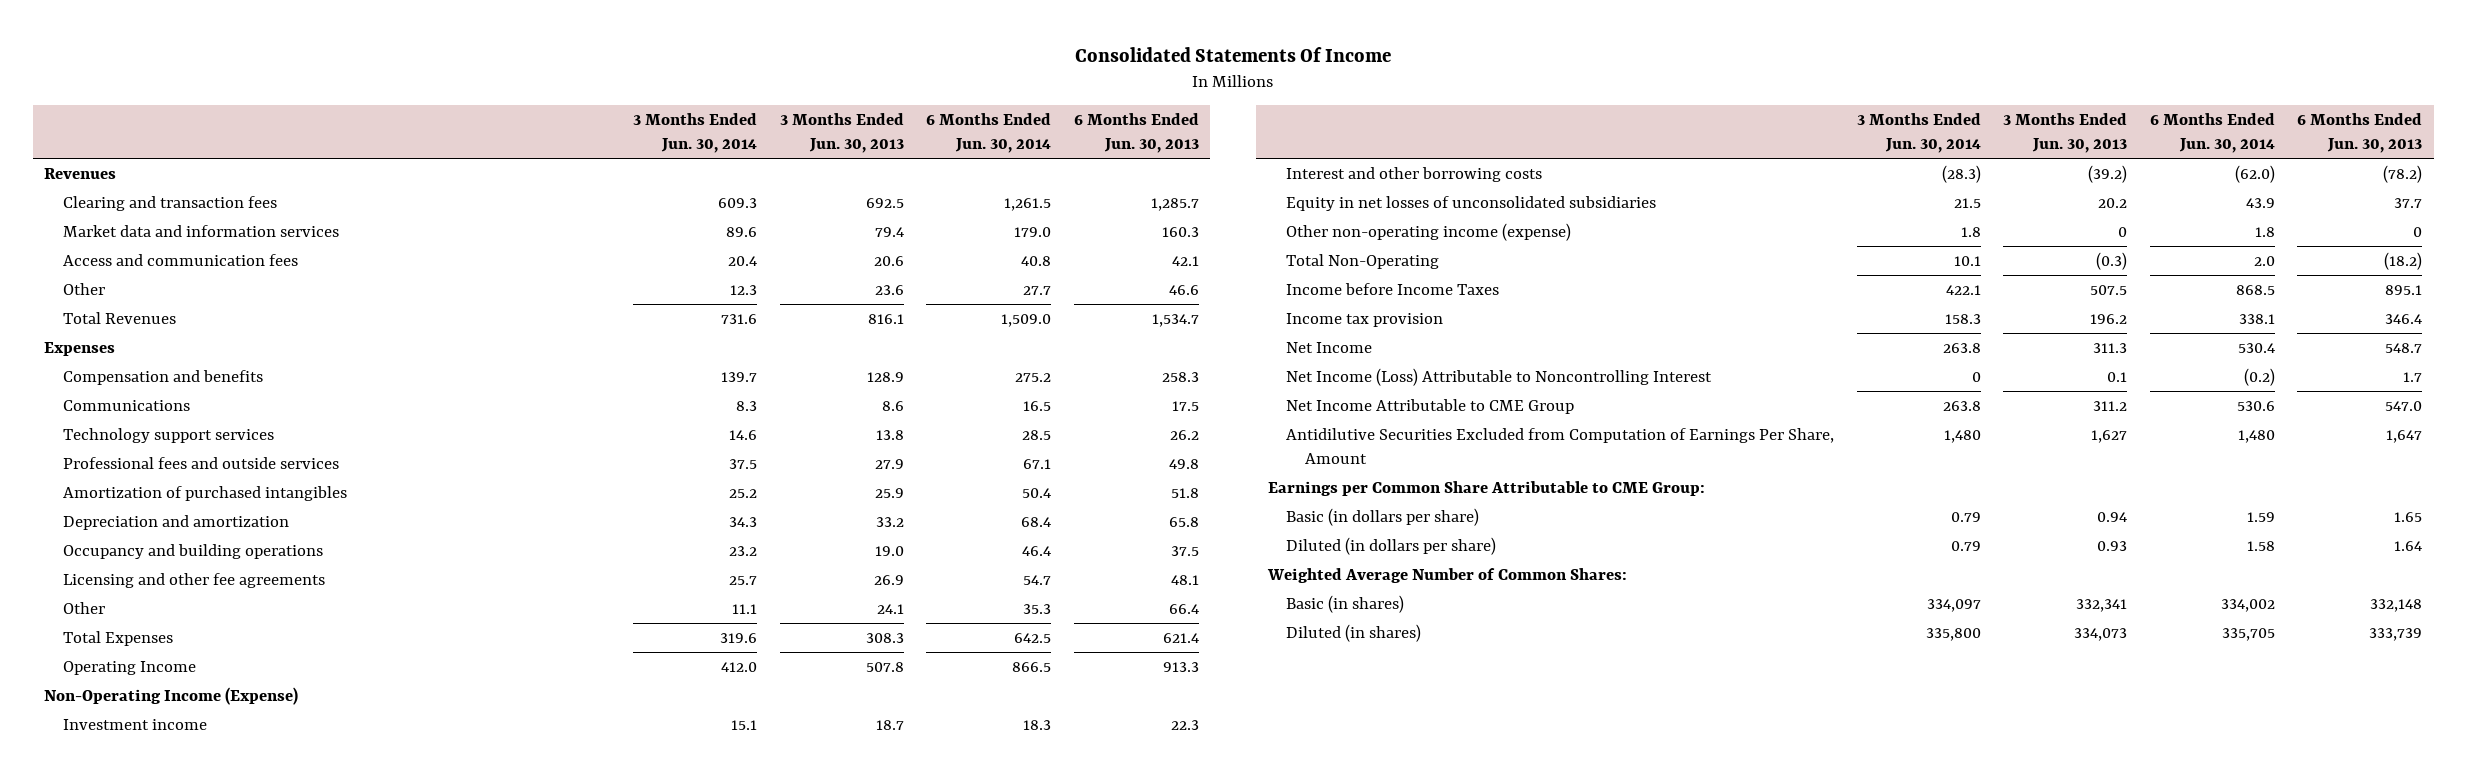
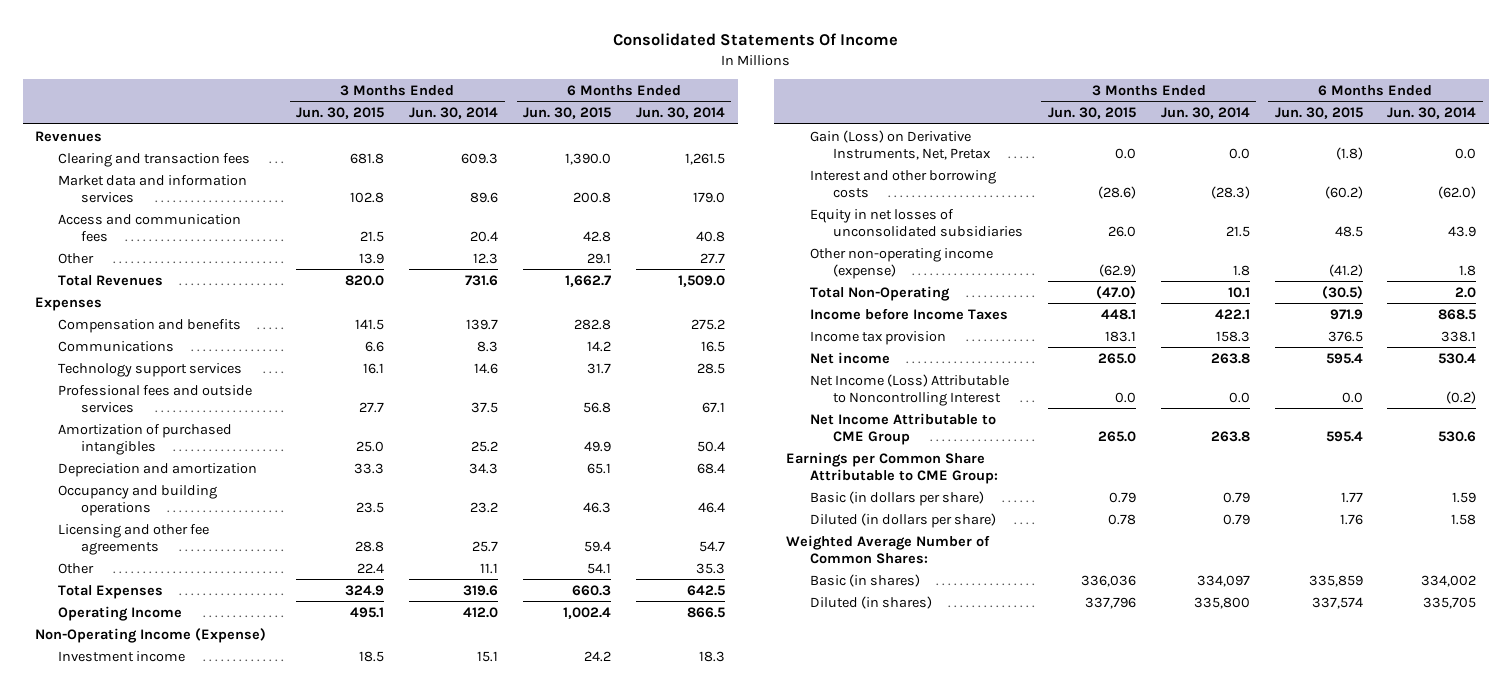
[779,113,904,154] 3 Months Ended Jun. 30, 2013 -> none
[1073,113,1199,154] 6 Months Ended Jun. 30, 2013 -> none
none -> [296,107,385,120] Jun. 30, 2015
none -> [523,107,612,120] Jun. 30, 2015
none -> [809,129,991,160] Gain (Loss) on Derivative Instruments, Net, Pretax
[1286,342,1373,354] Net Income -> [809,351,890,364] Net income
[1971,372,1981,383] 0 -> [1228,391,1250,403] 0.0
[1286,428,1835,464] Antidilutive Securities Excluded from Computation of Earnings Per Share, Amount -> none

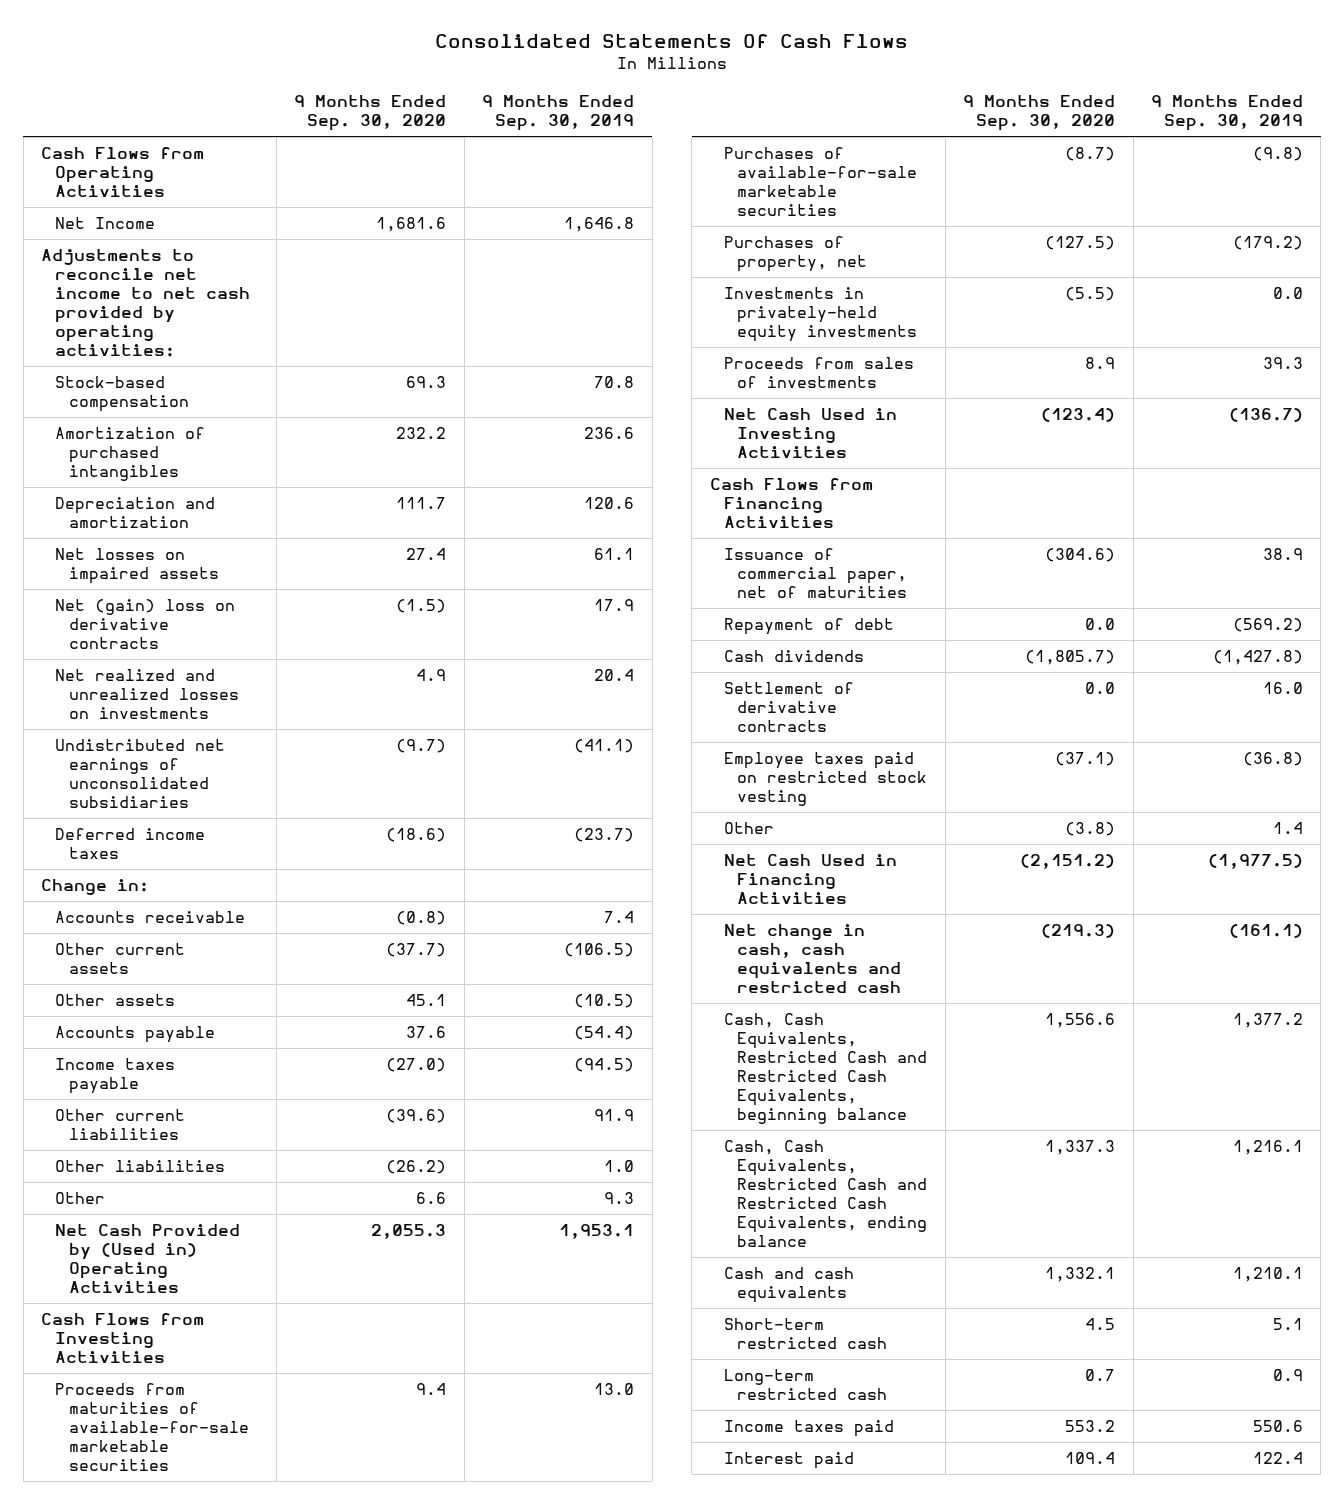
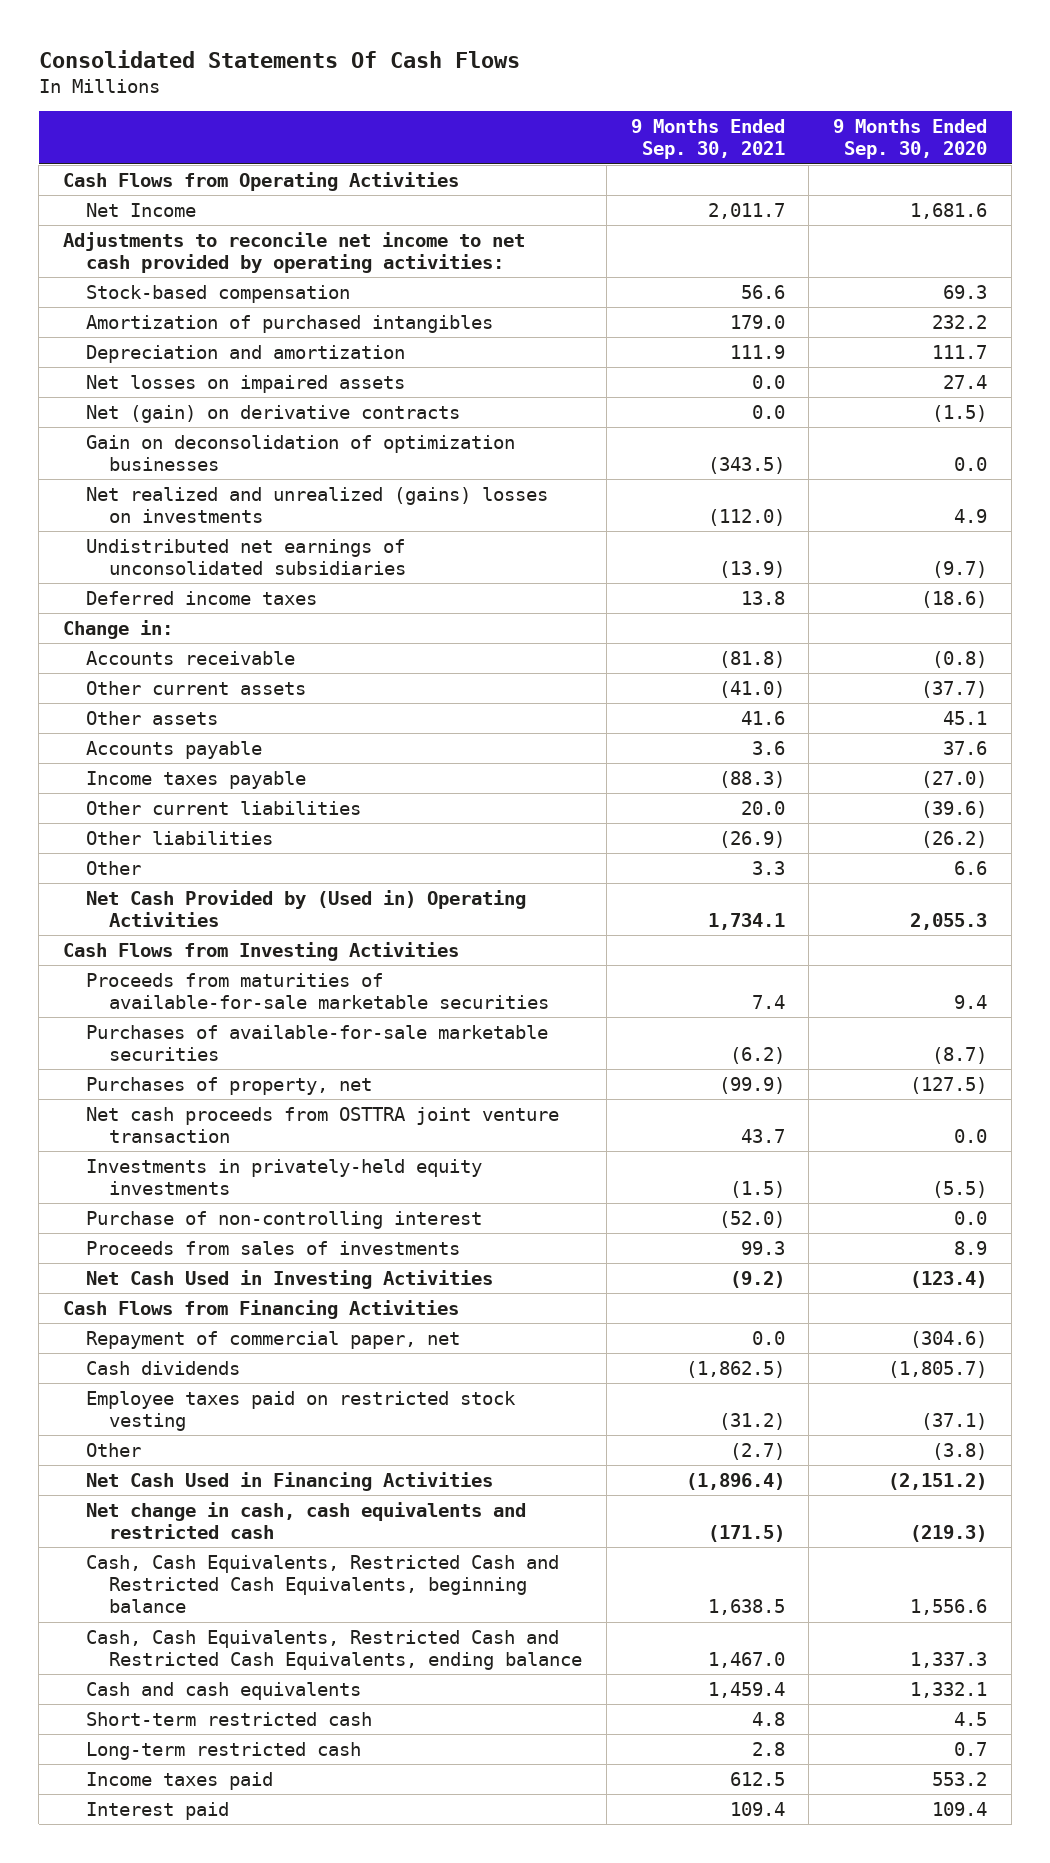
[482,95,635,132] 9 Months Ended Sep. 30, 2019 -> none
none -> [630,119,785,160] 9 Months Ended Sep. 30, 2021
[54,598,235,649] Net (gain) loss on derivative contracts -> [85,404,460,423] Net (gain) on derivative contracts
none -> [85,434,515,472] Gain on deconsolidation of optimization businesses
[54,668,239,719] Net realized and unrealized losses on investments -> [85,486,548,524] Net realized and unrealized (gains) losses on investments
none -> [85,1106,559,1144] Net cash proceeds from OSTTRA joint venture transaction
none -> [85,1210,482,1229] Purchase of non-controlling interest
[723,617,894,635] Repayment of debt -> none
[723,547,908,598] Issuance of commercial paper, net of maturities -> [85,1330,460,1349] Repayment of commercial paper, net
[723,681,854,732] Settlement of derivative contracts -> none

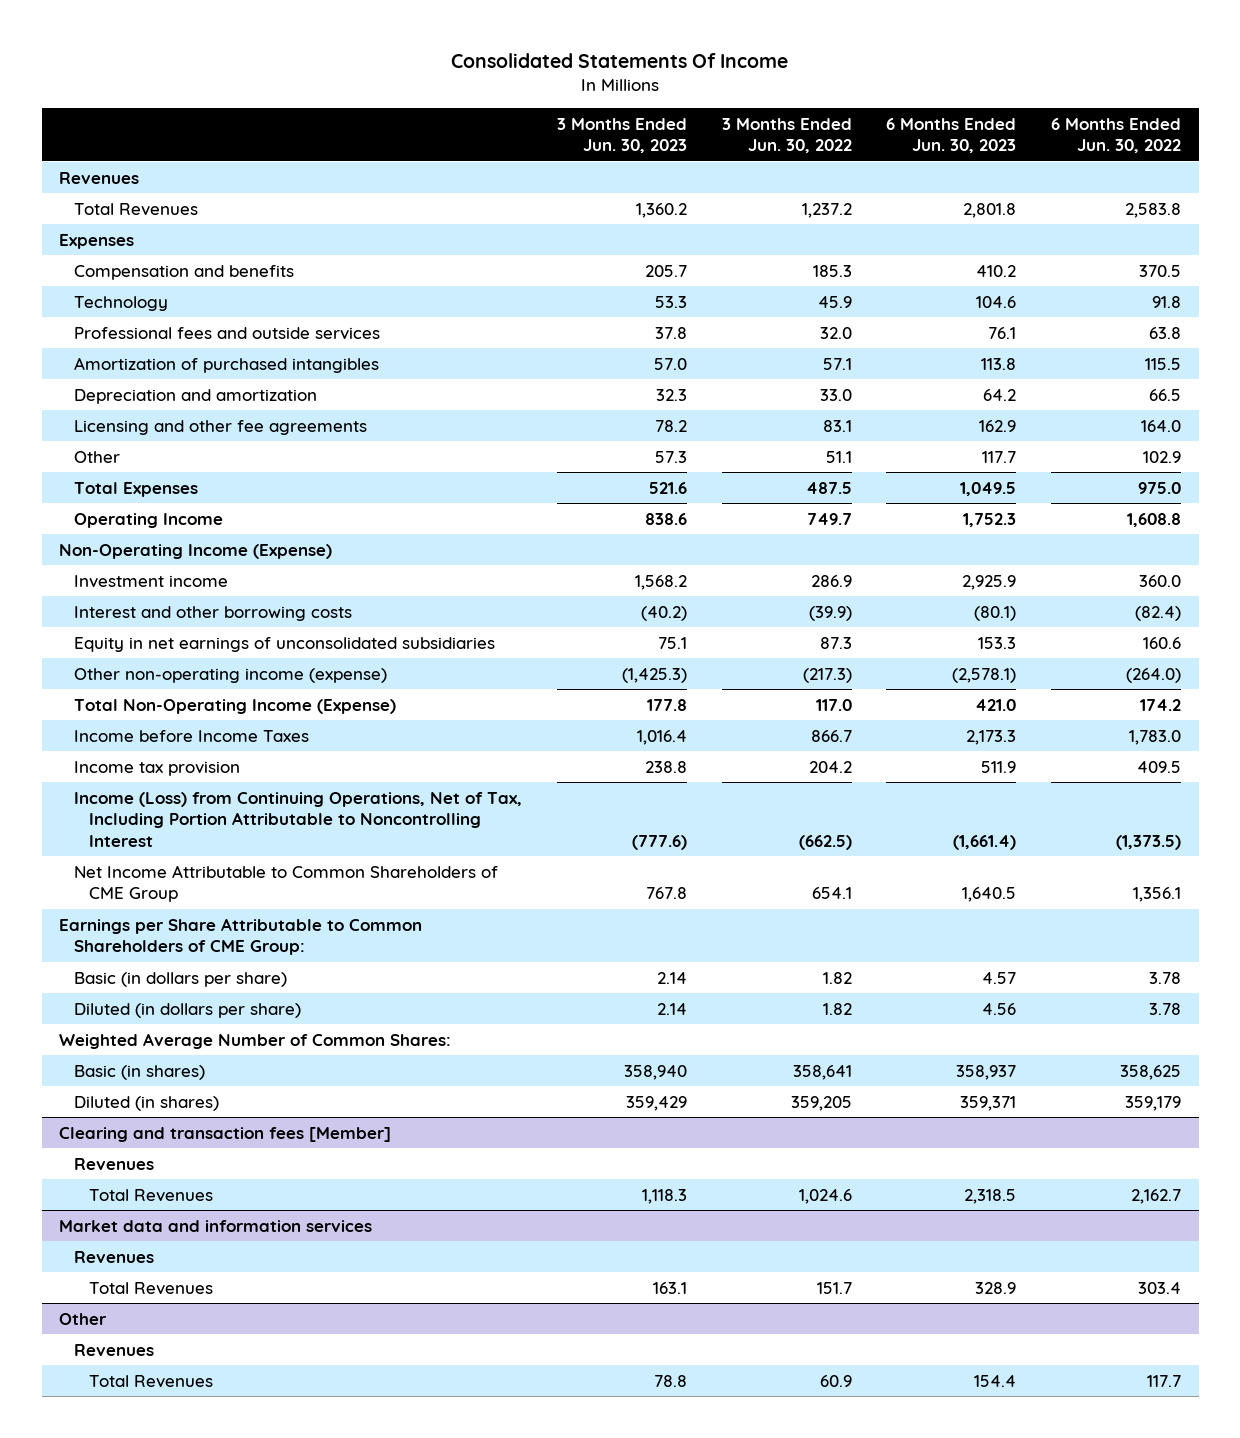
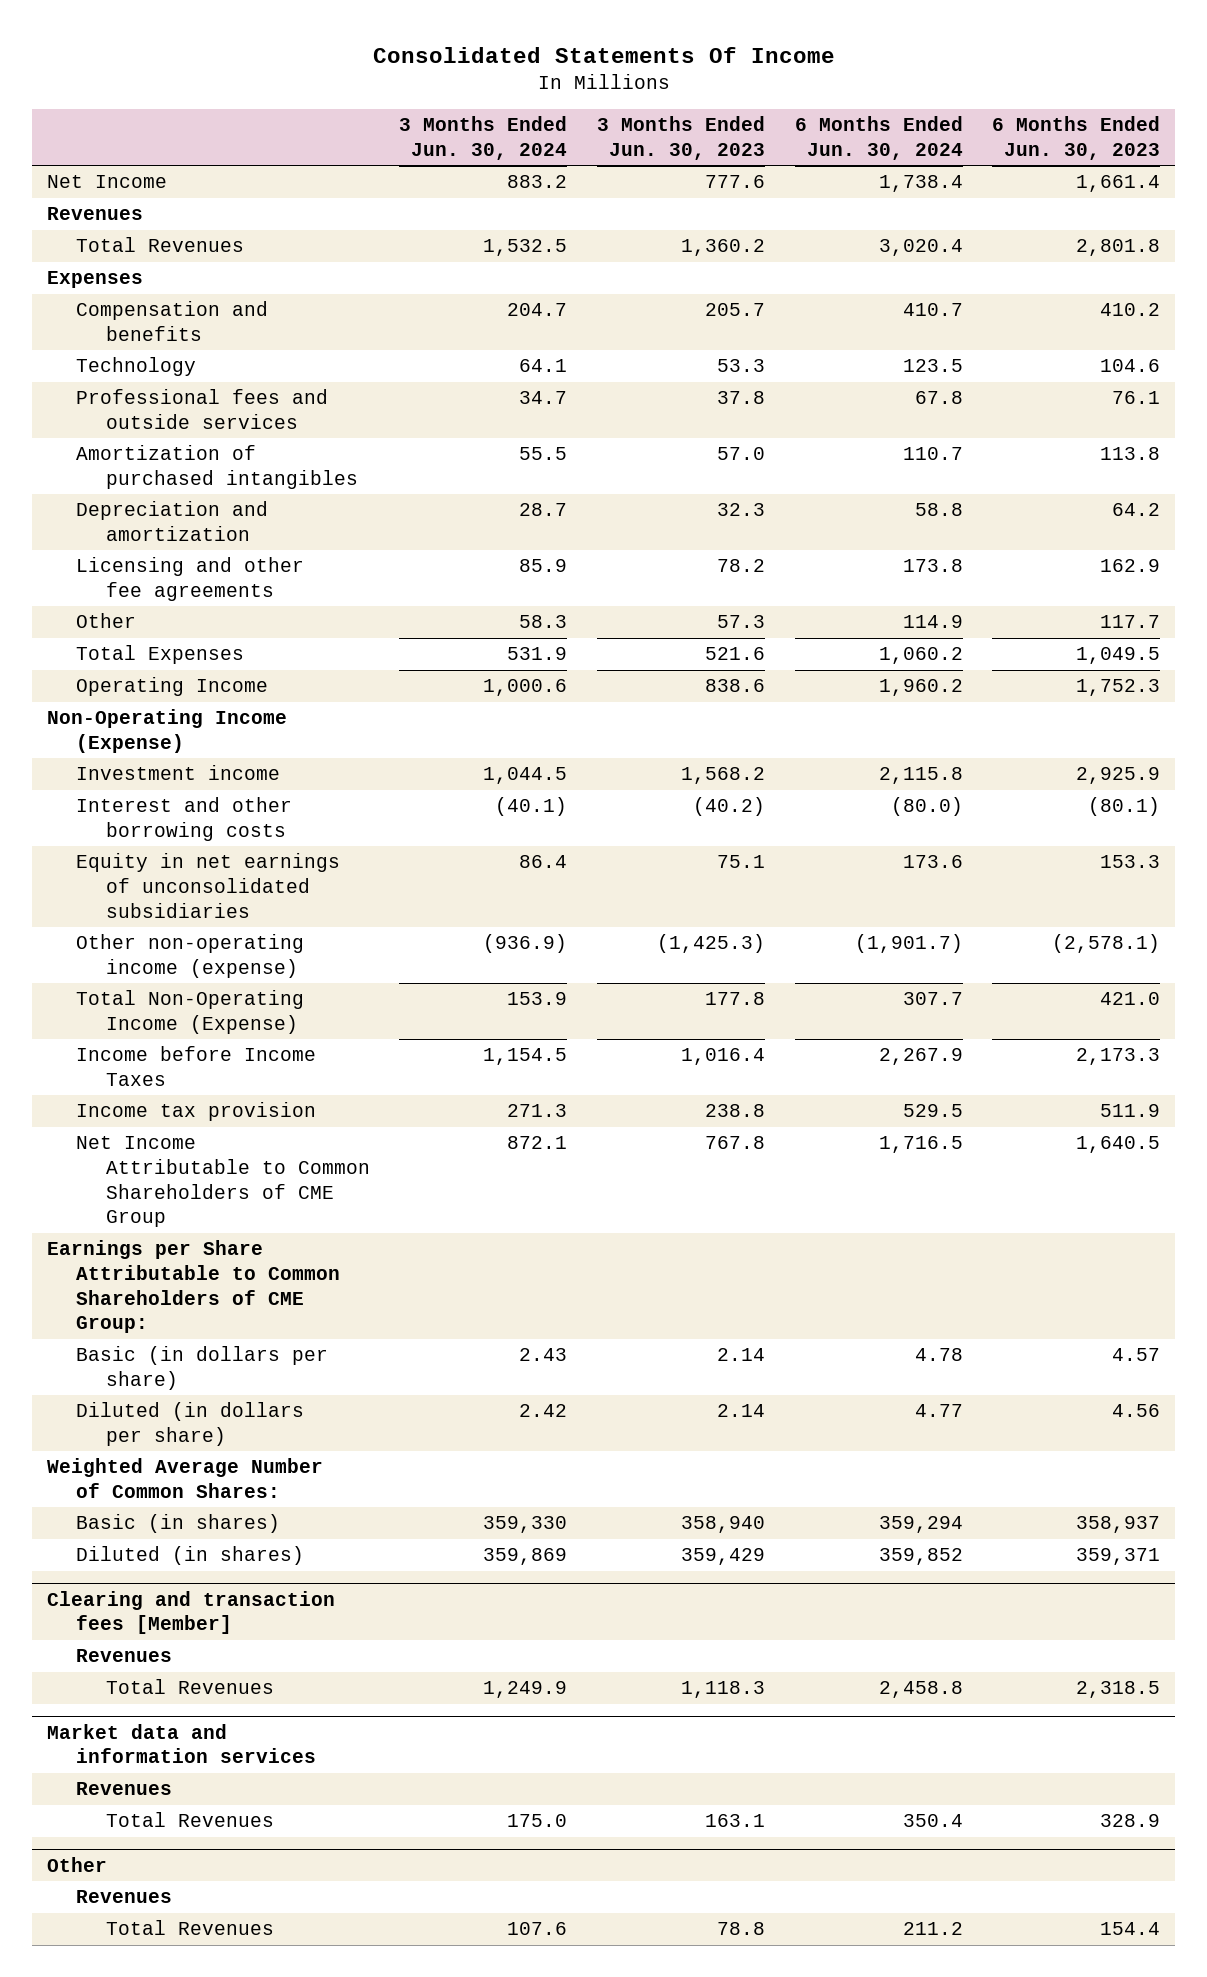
[721,117,852,154] 3 Months Ended Jun. 30, 2022 -> none
[1051,117,1182,154] 6 Months Ended Jun. 30, 2022 -> none
none -> [399,116,568,160] 3 Months Ended Jun. 30, 2024
none -> [794,116,963,160] 6 Months Ended Jun. 30, 2024
none -> [46,175,167,189] Net Income
[74,791,523,847] Income (Loss) from Continuing Operations, Net of Tax, Including Portion Attributable to Noncontrolling Interest -> none

